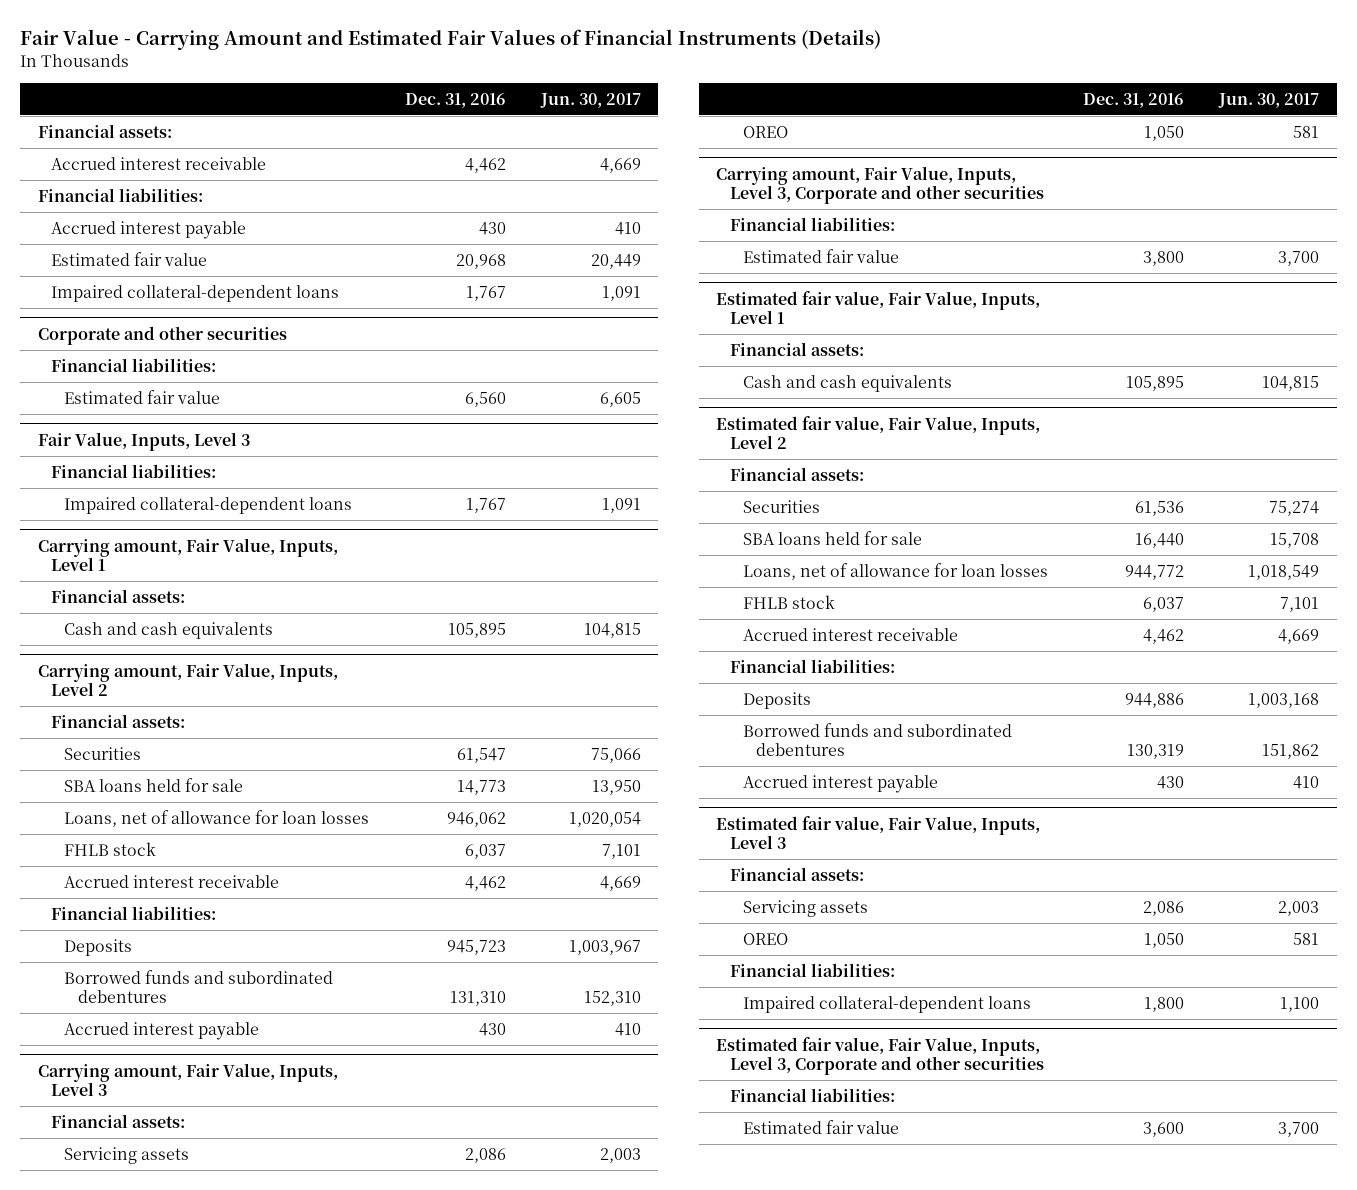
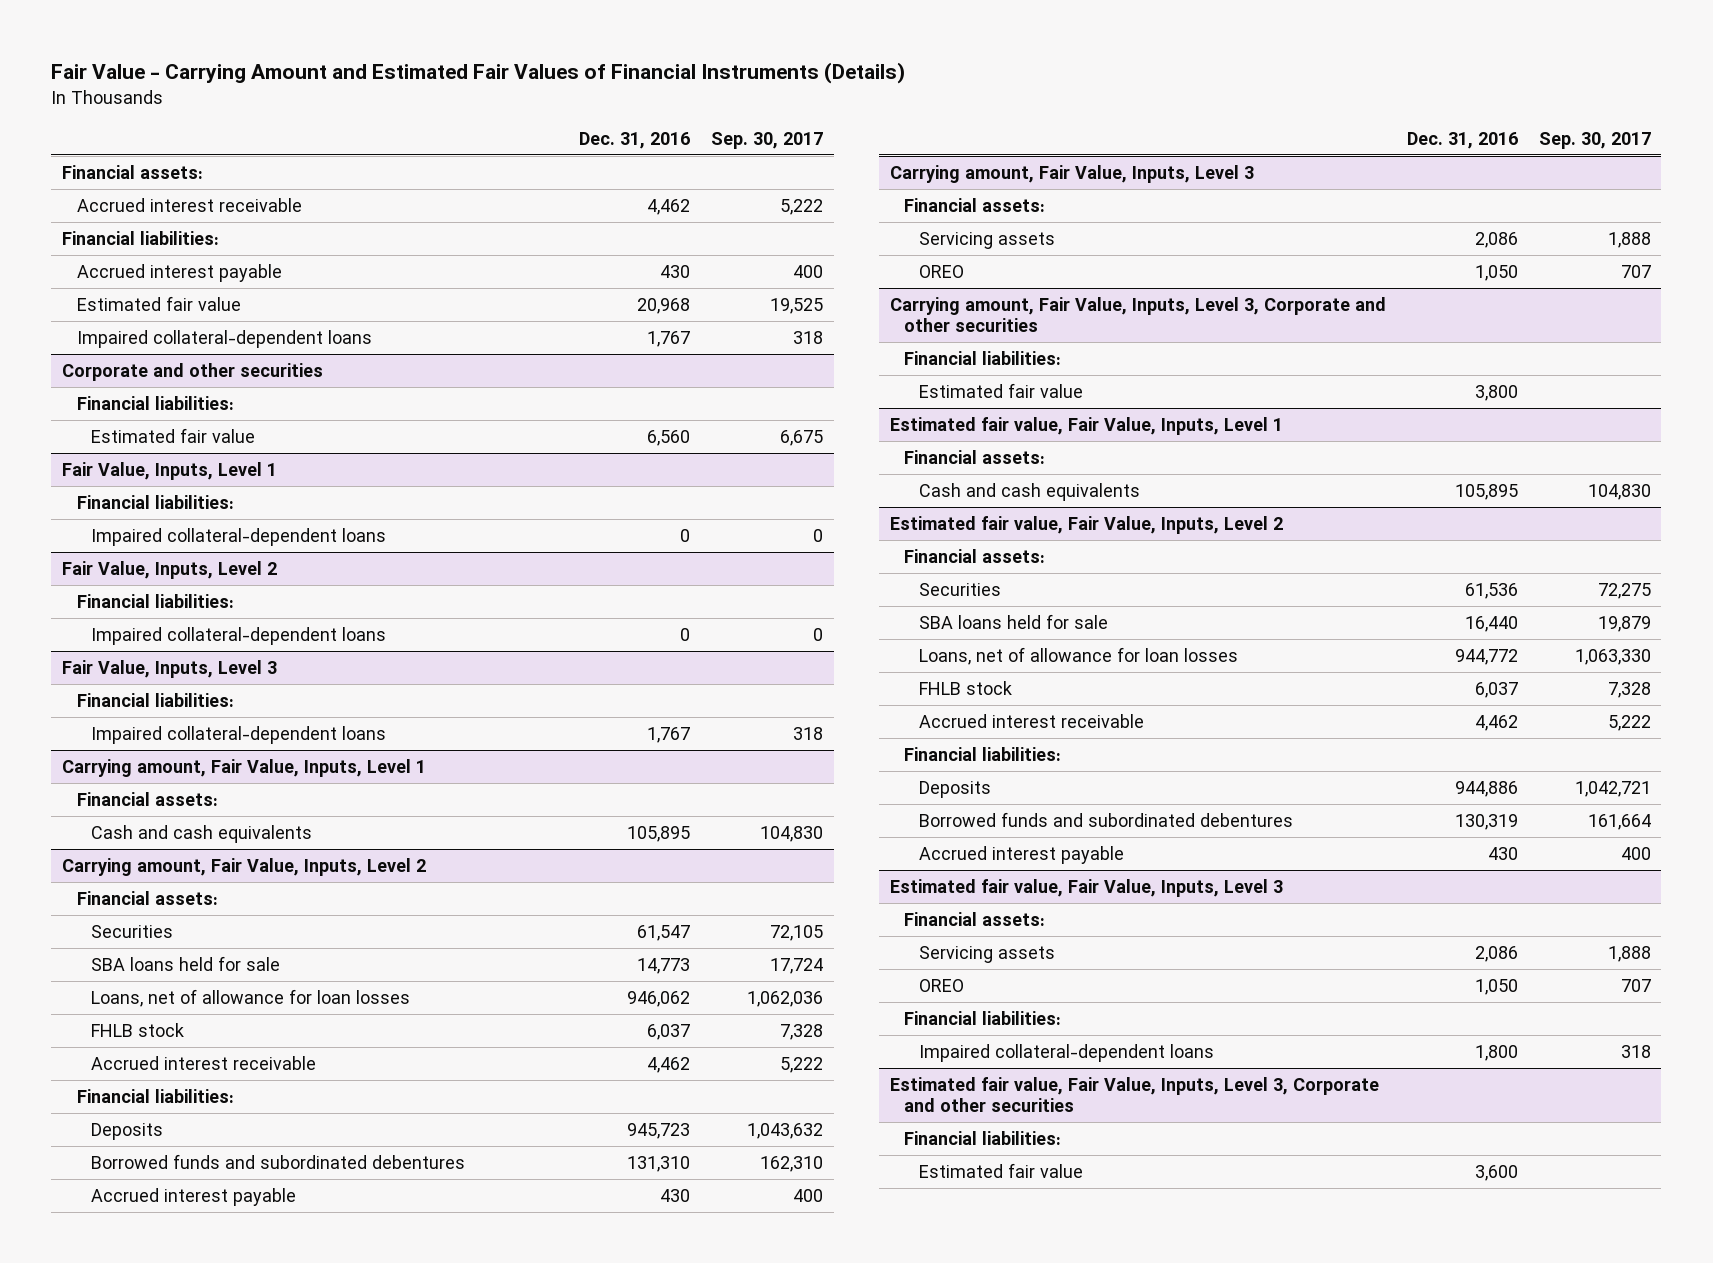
[539,92,641,108] Jun. 30, 2017 -> none
none -> [711,131,824,149] Sep. 30, 2017
none -> [61,461,277,480] Fair Value, Inputs, Level 1
none -> [76,494,234,509] Financial liabilities:
none -> [91,527,387,546] Impaired collateral-dependent loans
none -> [61,560,277,579] Fair Value, Inputs, Level 2
none -> [76,593,234,608] Financial liabilities:
none -> [91,626,387,645] Impaired collateral-dependent loans

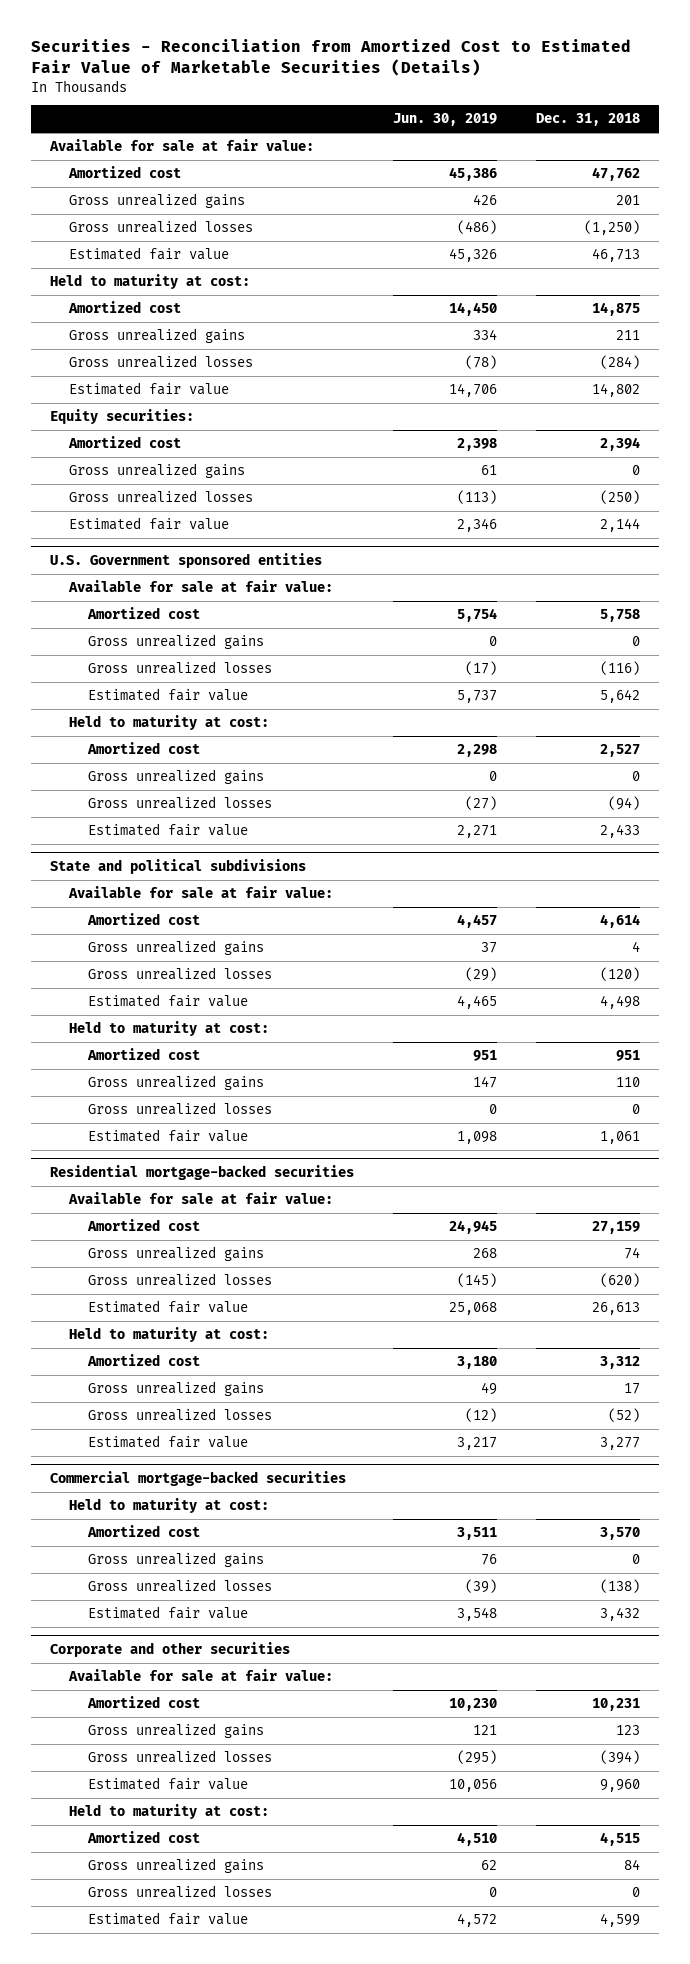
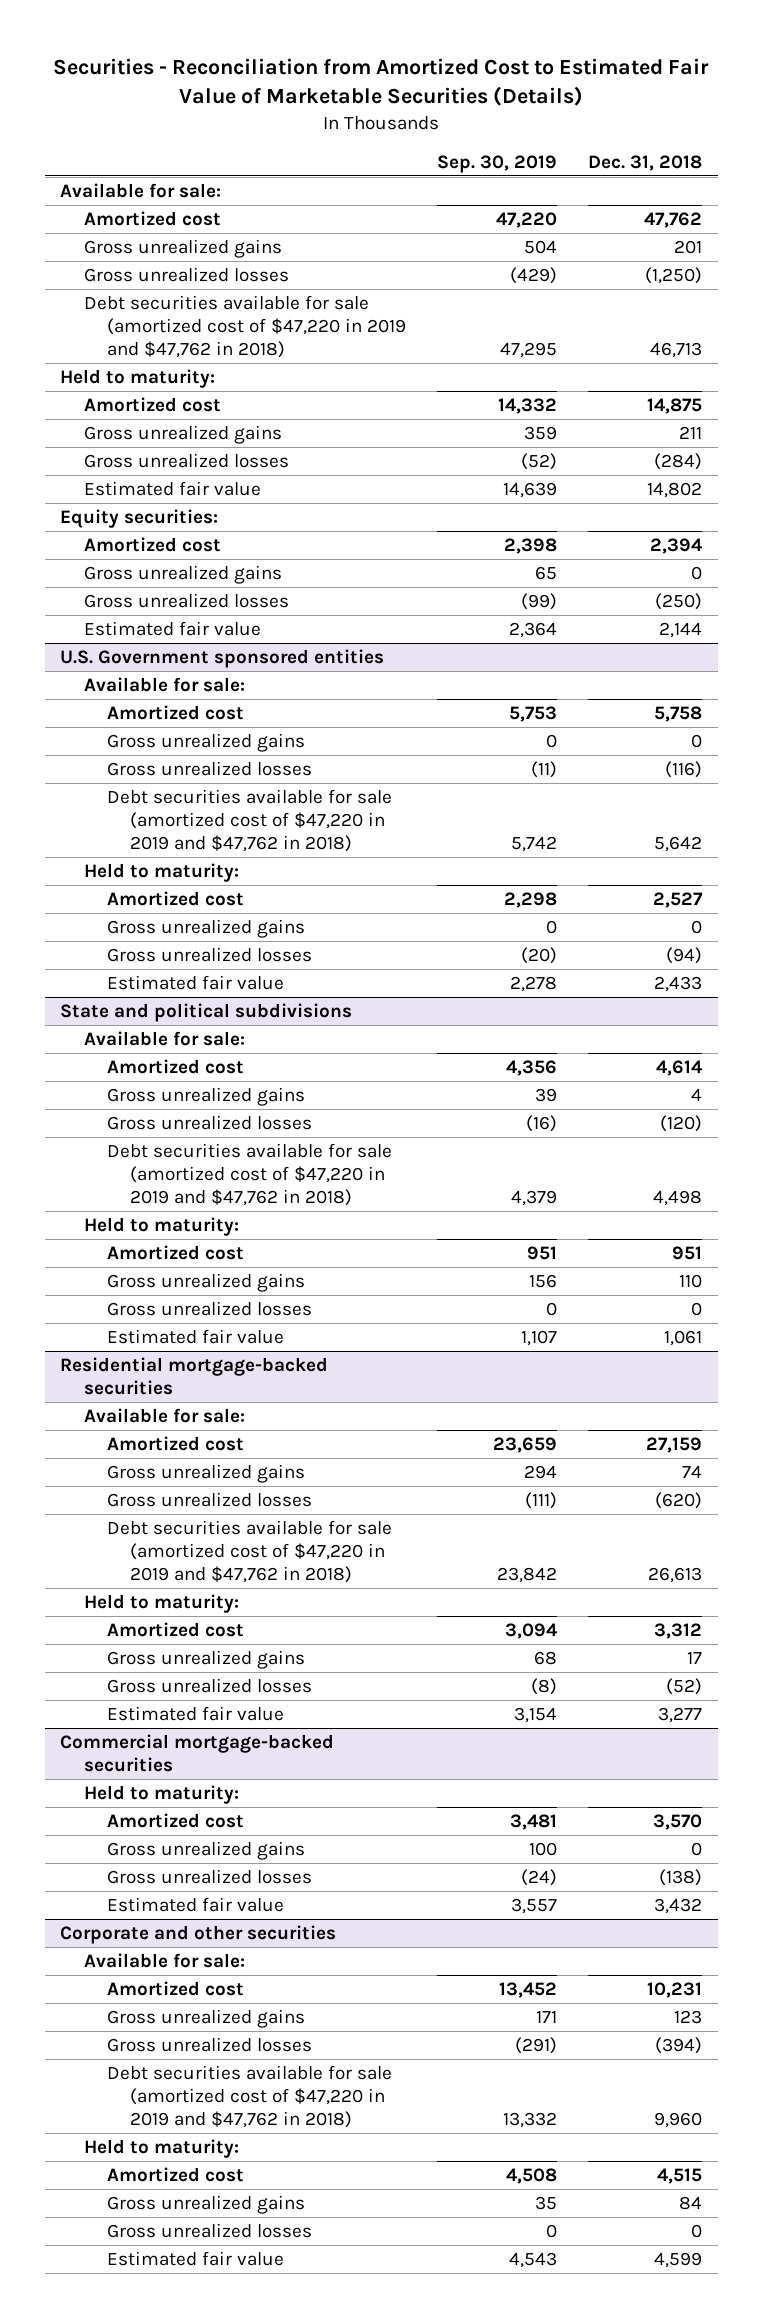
[393,113,498,127] Jun. 30, 2019 -> none
none -> [437,154,558,173] Sep. 30, 2019
[49,139,315,152] Available for sale at fair value: -> [60,183,222,199] Available for sale:
[69,247,230,261] Estimated fair value -> [83,295,406,358] Debt securities available for sale (amortized cost of $47,220 in 2019 and $47,762 in 2018)
[50,274,251,290] Held to maturity at cost: -> [60,369,216,389] Held to maturity:
[68,580,334,593] Available for sale at fair value: -> [83,677,245,693] Available for sale:
[88,688,249,702] Estimated fair value -> [106,789,392,852] Debt securities available for sale (amortized cost of $47,220 in 2019 and $47,762 in 2018)
[69,715,270,731] Held to maturity at cost: -> [83,863,239,883] Held to maturity:
[68,886,334,899] Available for sale at fair value: -> [83,1031,245,1047] Available for sale:
[88,994,249,1008] Estimated fair value -> [106,1143,392,1206] Debt securities available for sale (amortized cost of $47,220 in 2019 and $47,762 in 2018)
[69,1021,270,1037] Held to maturity at cost: -> [83,1217,239,1237] Held to maturity:
[68,1192,334,1205] Available for sale at fair value: -> [83,1408,245,1424] Available for sale:
[88,1300,249,1314] Estimated fair value -> [106,1520,392,1583] Debt securities available for sale (amortized cost of $47,220 in 2019 and $47,762 in 2018)
[69,1327,270,1343] Held to maturity at cost: -> [83,1594,239,1614] Held to maturity:
[69,1498,270,1514] Held to maturity at cost: -> [83,1785,239,1805] Held to maturity:
[68,1669,334,1682] Available for sale at fair value: -> [83,1953,245,1969] Available for sale:
[88,1777,249,1791] Estimated fair value -> [106,2065,392,2128] Debt securities available for sale (amortized cost of $47,220 in 2019 and $47,762 in 2018)
[69,1804,270,1820] Held to maturity at cost: -> [83,2139,239,2159] Held to maturity:

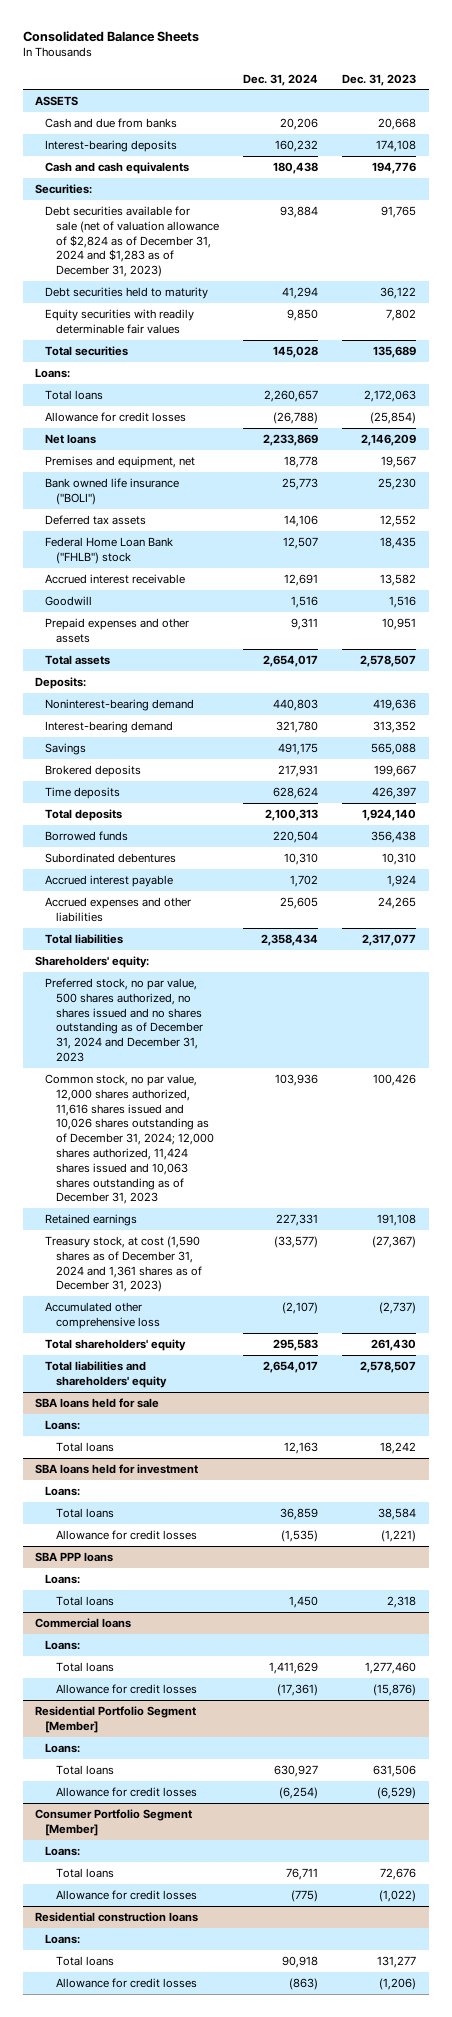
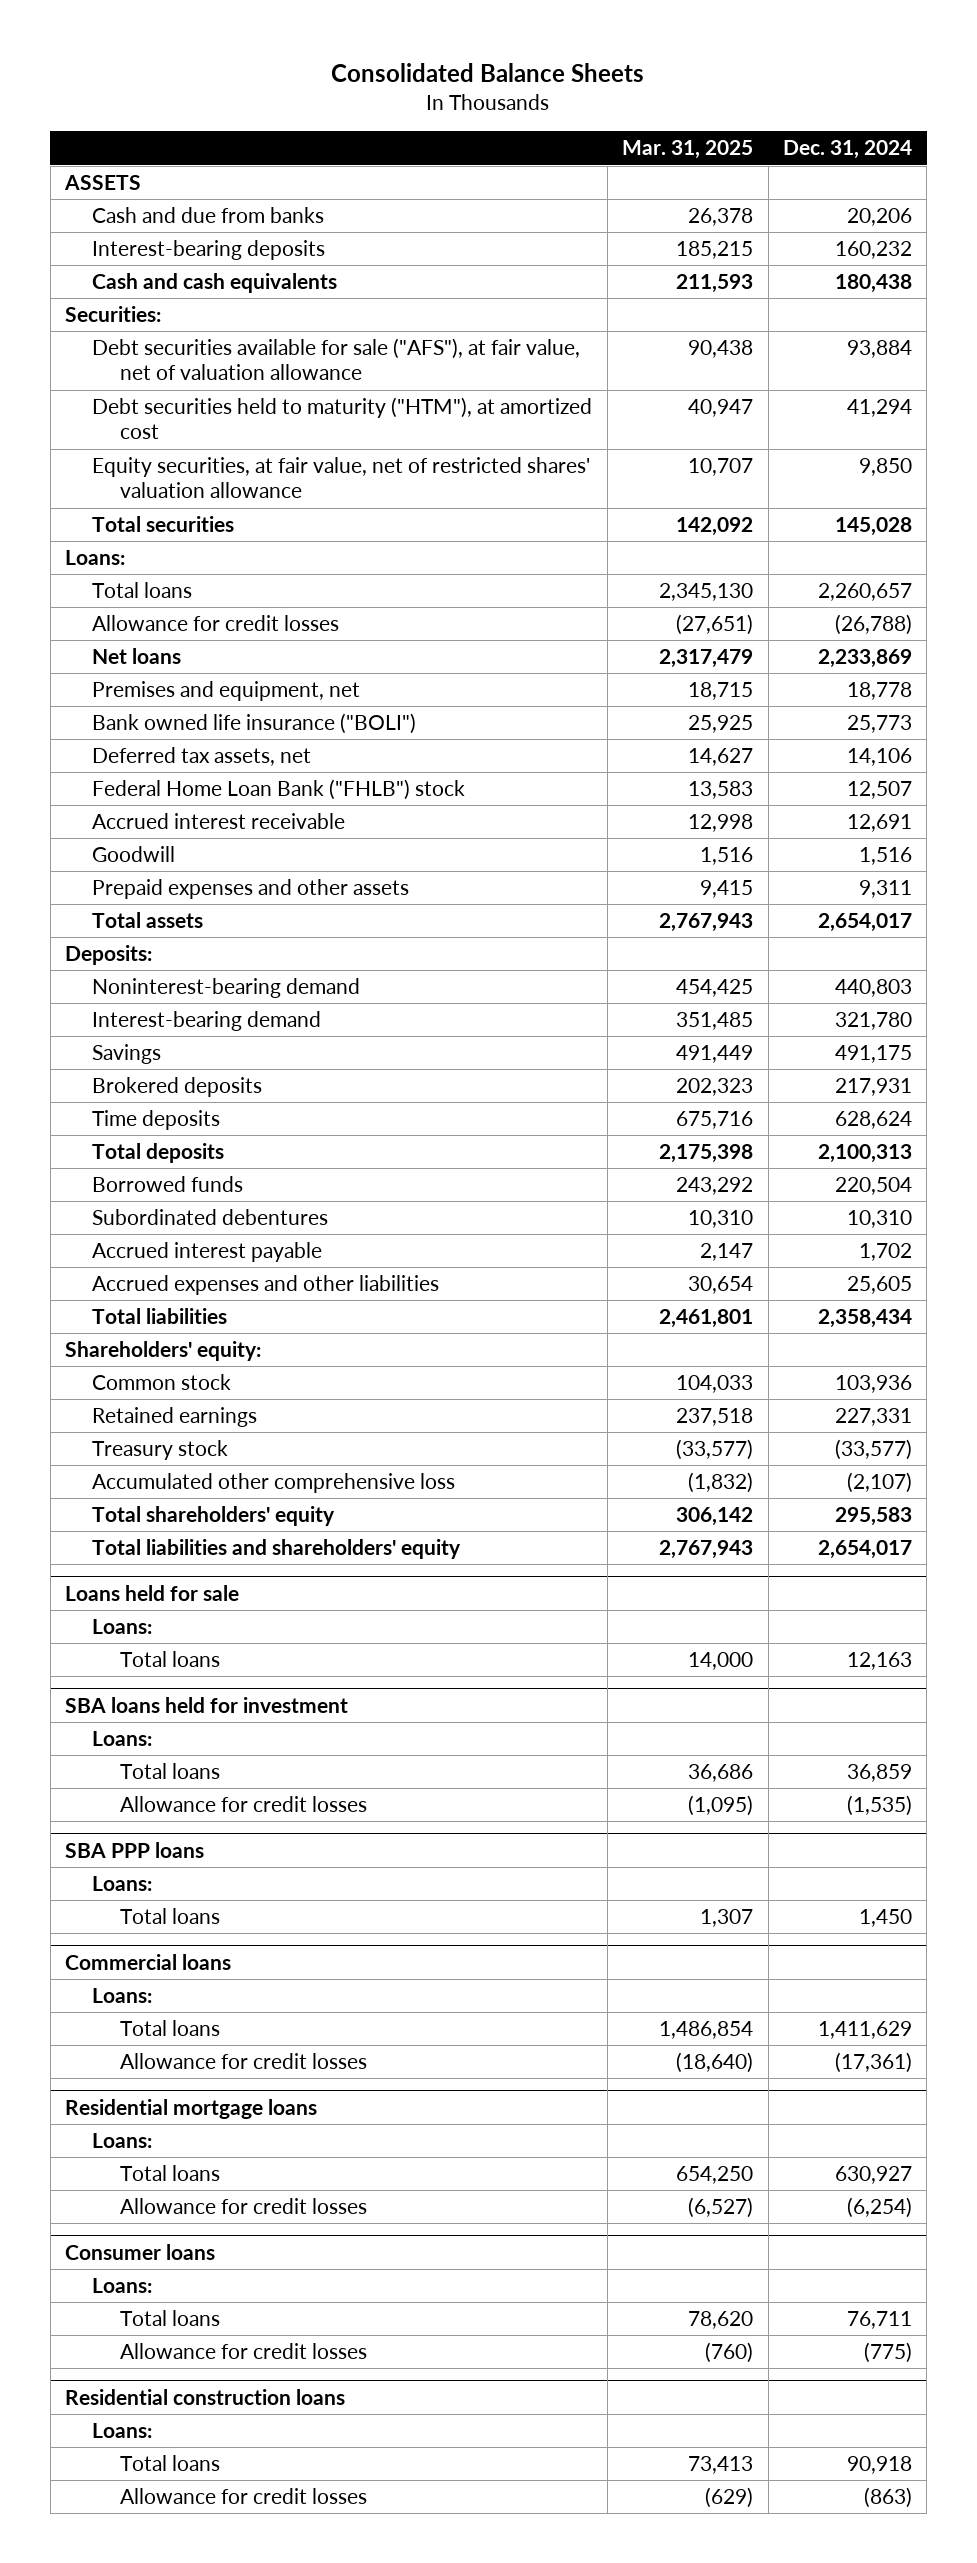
[342,73,417,86] Dec. 31, 2023 -> none
none -> [622,140,754,160] Mar. 31, 2025
[45,206,219,278] Debt securities available for sale (net of valuation allowance of $2,824 as of December 31, 2024 and $1,283 as of December 31, 2023) -> [92,338,581,381] Debt securities available for sale ("AFS"), at fair value, net of valuation allowance
[45,287,209,300] Debt securities held to maturity -> [92,397,593,440] Debt securities held to maturity ("HTM"), at amortized cost
[45,309,195,334] Equity securities with readily determinable fair values -> [92,457,591,499] Equity securities, at fair value, net of restricted shares' valuation allowance
[45,515,147,526] Deferred tax assets -> [92,747,312,767] Deferred tax assets, net
[45,978,203,1062] Preferred stock, no par value, 500 shares authorized, no shares issued and no shares outstanding as of December 31, 2024 and December 31, 2023 -> none
[45,1074,214,1205] Common stock, no par value, 12,000 shares authorized, 11,616 shares issued and 10,026 shares outstanding as of December 31, 2024; 12,000 shares authorized, 11,424 shares issued and 10,063 shares outstanding as of December 31, 2023 -> [92,1374,232,1391] Common stock
[45,1236,202,1293] Treasury stock, at cost (1,590 shares as of December 31, 2024 and 1,361 shares as of December 31, 2023) -> [92,1440,229,1461] Treasury stock
[35,1398,160,1409] SBA loans held for sale -> [64,1584,239,1601] Loans held for sale
[35,1706,197,1733] Residential Portfolio Segment [Member] -> [64,2098,317,2119] Residential mortgage loans
[35,1809,193,1836] Consumer Portfolio Segment [Member] -> [64,2243,215,2260] Consumer loans

